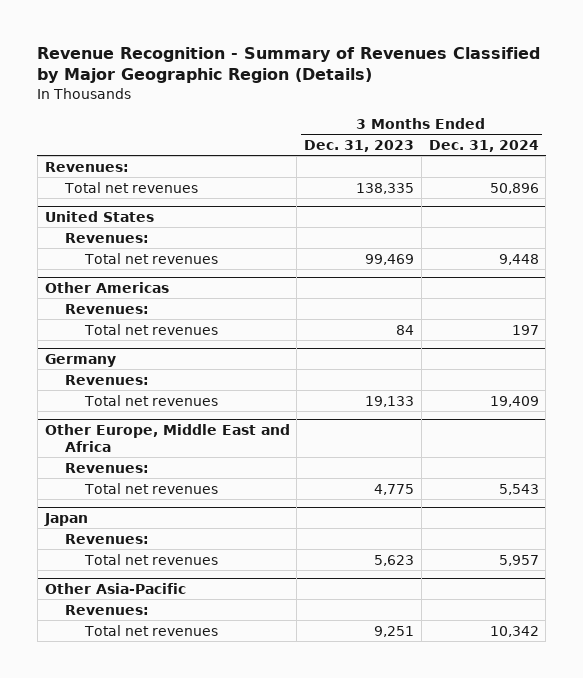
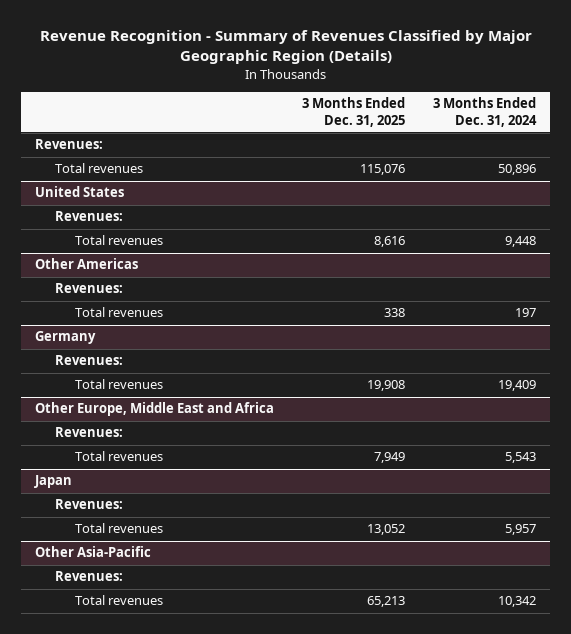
[304,139,415,152] Dec. 31, 2023 -> none
none -> [302,97,406,127] 3 Months Ended Dec. 31, 2025
[63,181,198,193] Total net revenues -> [55,163,144,174] Total revenues
[84,252,219,264] Total net revenues -> [75,235,164,246] Total revenues
[84,323,219,335] Total net revenues -> [75,307,164,318] Total revenues
[84,394,219,406] Total net revenues -> [75,379,164,390] Total revenues
[84,482,219,494] Total net revenues -> [75,451,164,462] Total revenues
[84,553,219,565] Total net revenues -> [75,523,164,534] Total revenues
[84,624,219,636] Total net revenues -> [75,595,164,606] Total revenues

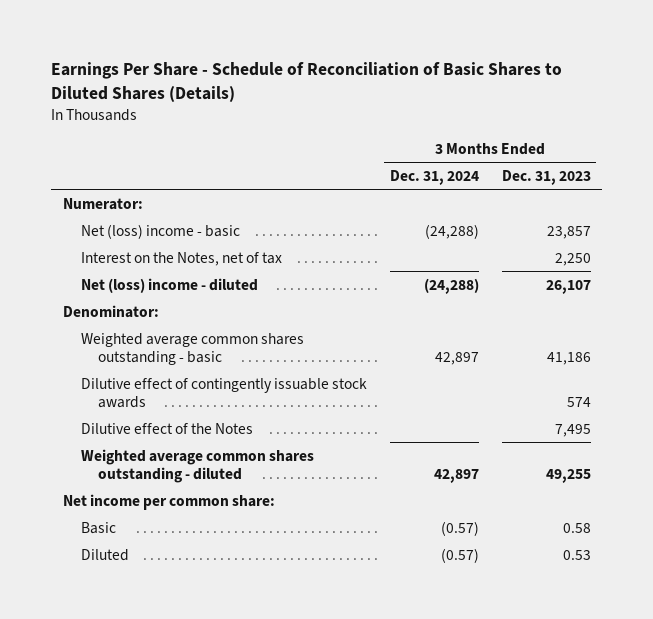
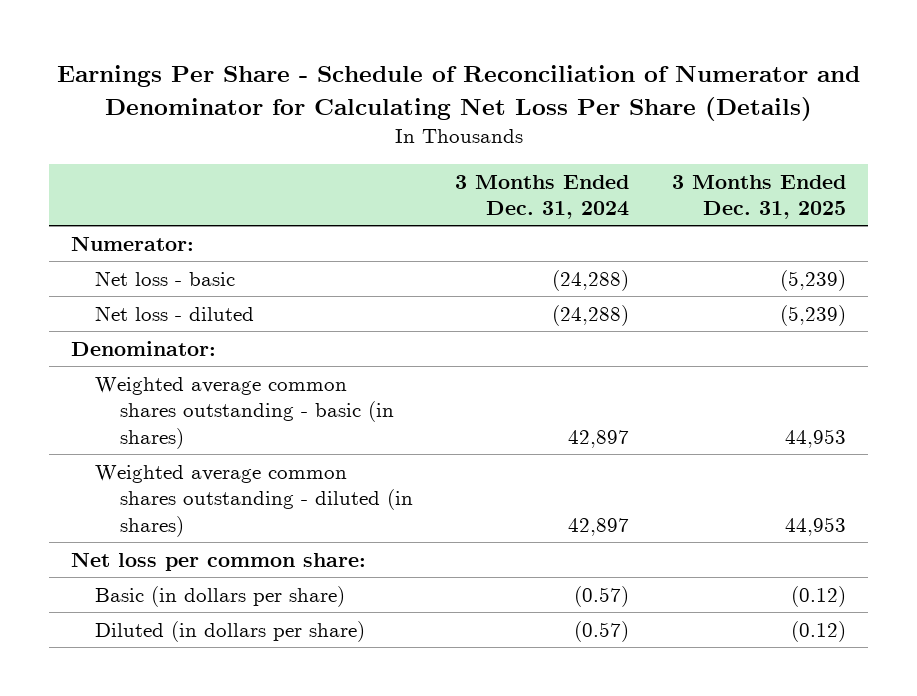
[51,62,563,103] Earnings Per Share - Schedule of Reconciliation of Basic Shares to Diluted Shares (Details) -> [56,64,860,121] Earnings Per Share - Schedule of Reconciliation of Numerator and Denominator for Calculating Net Loss Per Share (Details)
[501,169,591,185] Dec. 31, 2023 -> none
none -> [672,174,847,220] 3 Months Ended Dec. 31, 2025
[80,251,282,266] Interest on the Notes, net of tax -> none
[80,223,240,239] Net (loss) income - basic -> [95,270,236,286] Net loss - basic
[80,277,258,293] Net (loss) income - diluted -> [95,305,255,321] Net loss - diluted
[80,377,367,408] Dilutive effect of contingently issuable stock awards -> none
[80,422,253,434] Dilutive effect of the Notes -> none
[80,332,304,365] Weighted average common shares outstanding - basic -> [95,376,394,449] Weighted average common shares outstanding - basic (in shares)
[80,448,314,483] Weighted average common shares outstanding - diluted -> [95,464,413,537] Weighted average common shares outstanding - diluted (in shares)
[62,493,275,510] Net income per common share: -> [70,551,366,571] Net loss per common share:
[80,521,116,534] Basic -> [95,585,346,607] Basic (in dollars per share)
[80,548,129,561] Diluted -> [95,620,366,642] Diluted (in dollars per share)

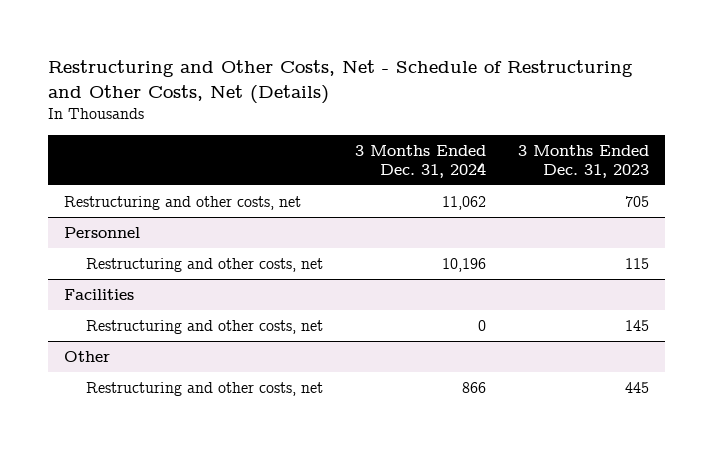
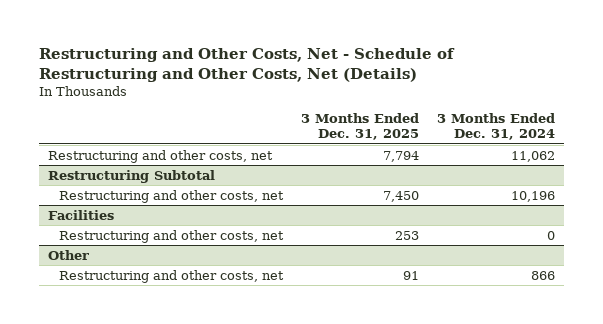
[518,144,650,178] 3 Months Ended Dec. 31, 2023 -> none
none -> [300,112,419,141] 3 Months Ended Dec. 31, 2025
[64,226,141,238] Personnel -> [48,169,216,183] Restructuring Subtotal

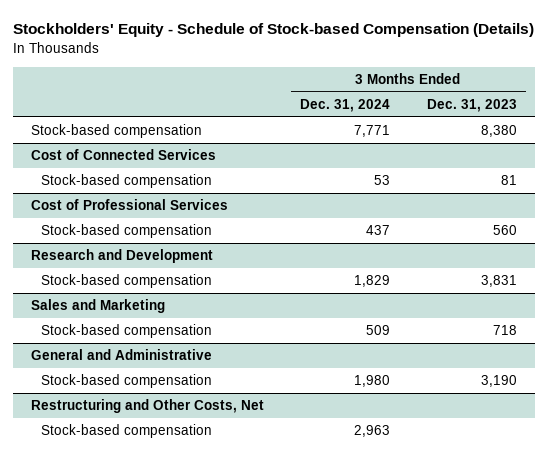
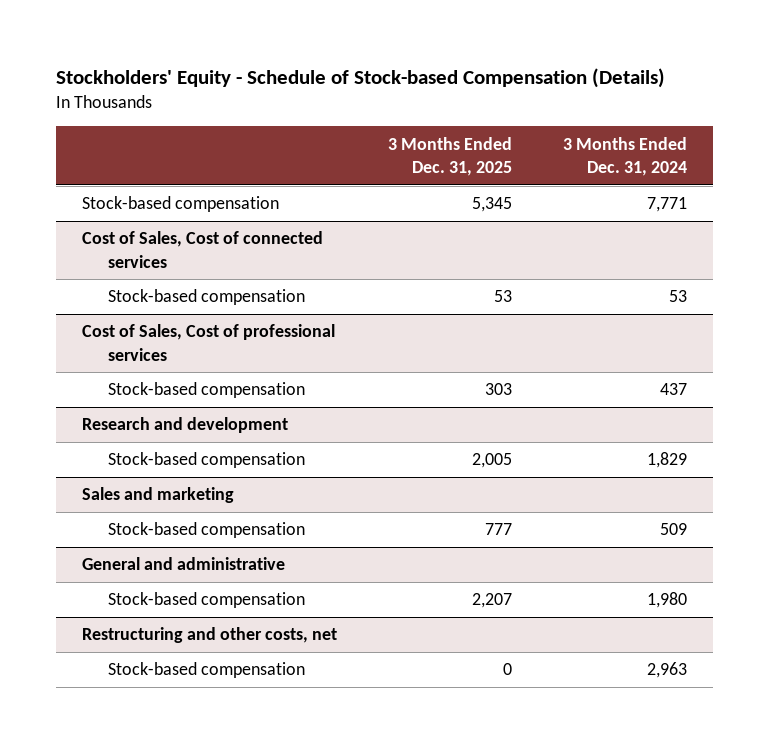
[426,98,517,112] Dec. 31, 2023 -> none
none -> [387,136,512,176] 3 Months Ended Dec. 31, 2025
[31,149,217,161] Cost of Connected Services -> [81,231,323,268] Cost of Sales, Cost of connected services
[31,199,229,211] Cost of Professional Services -> [81,324,335,361] Cost of Sales, Cost of professional services
[31,249,214,264] Research and Development -> [81,417,288,434] Research and development
[31,299,166,314] Sales and Marketing -> [81,487,234,504] Sales and marketing
[31,349,213,361] General and Administrative -> [81,557,285,571] General and administrative
[31,399,265,414] Restructuring and Other Costs, Net -> [81,627,337,644] Restructuring and other costs, net

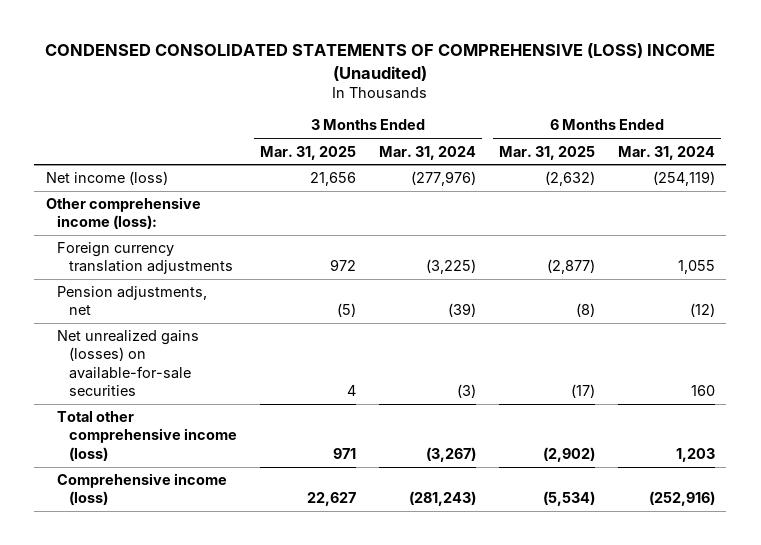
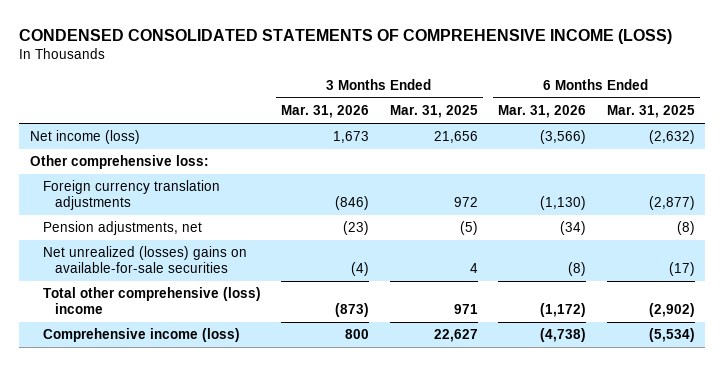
[45,43,716,81] CONDENSED CONSOLIDATED STATEMENTS OF COMPREHENSIVE (LOSS) INCOME (Unaudited) -> [19,28,673,44] CONDENSED CONSOLIDATED STATEMENTS OF COMPREHENSIVE INCOME (LOSS)
[378,145,476,160] Mar. 31, 2024 -> none
[617,145,715,160] Mar. 31, 2024 -> none
none -> [281,105,370,119] Mar. 31, 2026
none -> [498,105,587,119] Mar. 31, 2026
[45,197,201,230] Other comprehensive income (loss): -> [29,155,209,170] Other comprehensive loss:
[57,330,200,396] Net unrealized gains (losses) on available-for-sale securities -> [42,246,247,274] Net unrealized (losses) gains on available-for-sale securities
[57,411,238,461] Total other comprehensive income (loss) -> [42,287,261,315] Total other comprehensive (loss) income

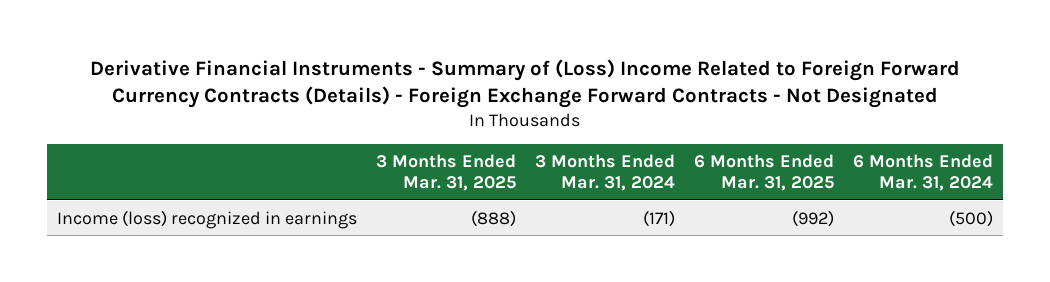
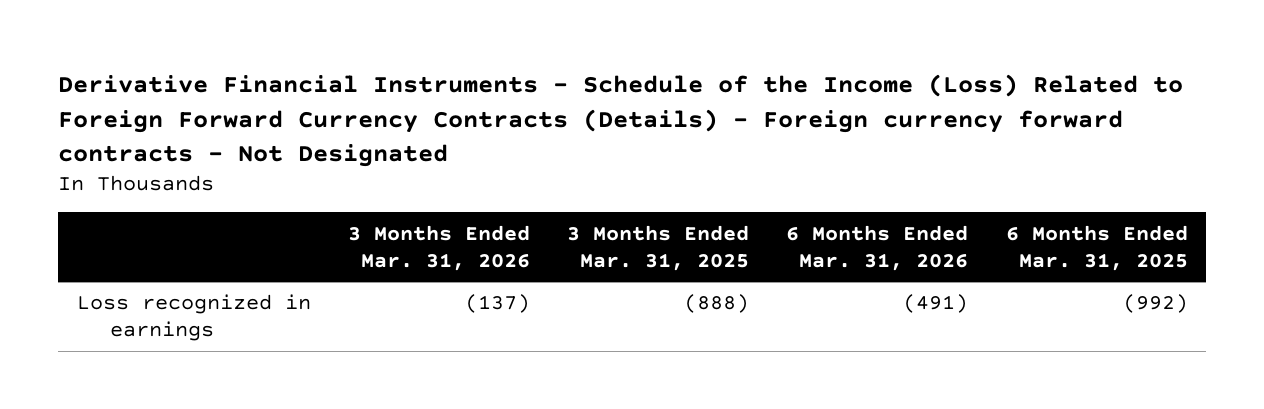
[89,58,960,109] Derivative Financial Instruments - Summary of (Loss) Income Related to Foreign Forward Currency Contracts (Details) - Foreign Exchange Forward Contracts - Not Designated -> [58,74,1184,167] Derivative Financial Instruments - Schedule of the Income (Loss) Related to Foreign Forward Currency Contracts (Details) - Foreign currency forward contracts - Not Designated
[534,154,675,192] 3 Months Ended Mar. 31, 2024 -> none
[853,154,994,192] 6 Months Ended Mar. 31, 2024 -> none
none -> [348,224,531,271] 3 Months Ended Mar. 31, 2026
none -> [786,224,969,271] 6 Months Ended Mar. 31, 2026
[56,209,357,229] Income (loss) recognized in earnings -> [76,294,311,342] Loss recognized in earnings

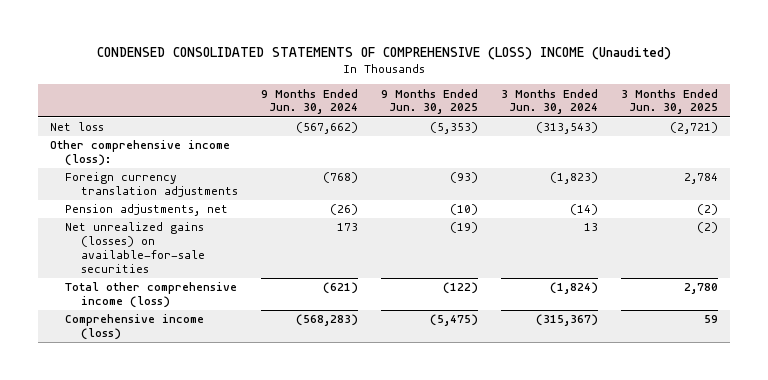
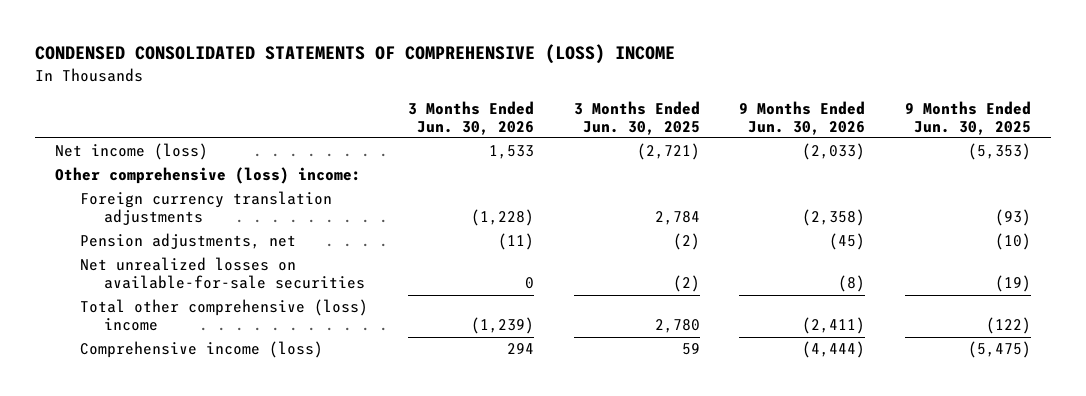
[96,46,671,60] CONDENSED CONSOLIDATED STATEMENTS OF COMPREHENSIVE (LOSS) INCOME (Unaudited) -> [35,44,676,65] CONDENSED CONSOLIDATED STATEMENTS OF COMPREHENSIVE (LOSS) INCOME
[261,88,359,115] 9 Months Ended Jun. 30, 2024 -> none
[501,88,599,115] 3 Months Ended Jun. 30, 2024 -> none
none -> [407,100,534,135] 3 Months Ended Jun. 30, 2026
none -> [739,100,866,135] 9 Months Ended Jun. 30, 2026
[49,122,104,132] Net loss -> [55,143,209,161] Net income (loss)
[49,140,230,167] Other comprehensive income (loss): -> [55,167,362,185] Other comprehensive (loss) income:
[65,222,206,273] Net unrealized gains (losses) on available-for-sale securities -> [79,257,366,290] Net unrealized losses on available-for-sale securities
[65,282,238,309] Total other comprehensive income (loss) -> [79,299,368,332] Total other comprehensive (loss) income

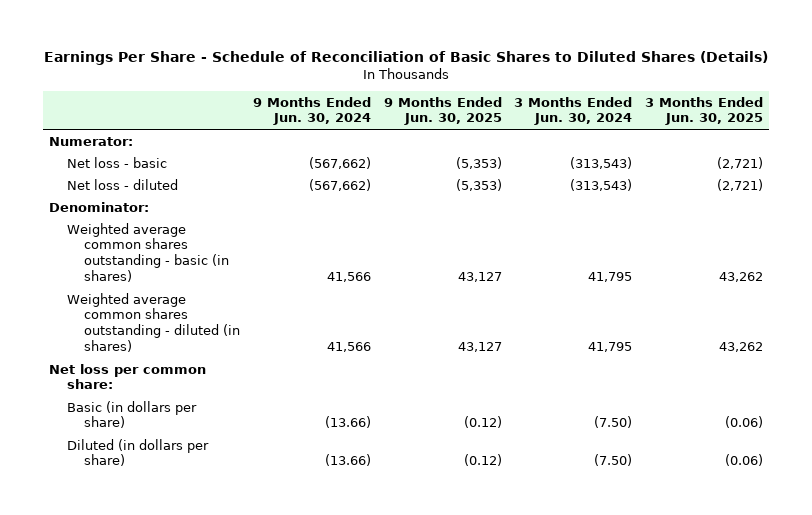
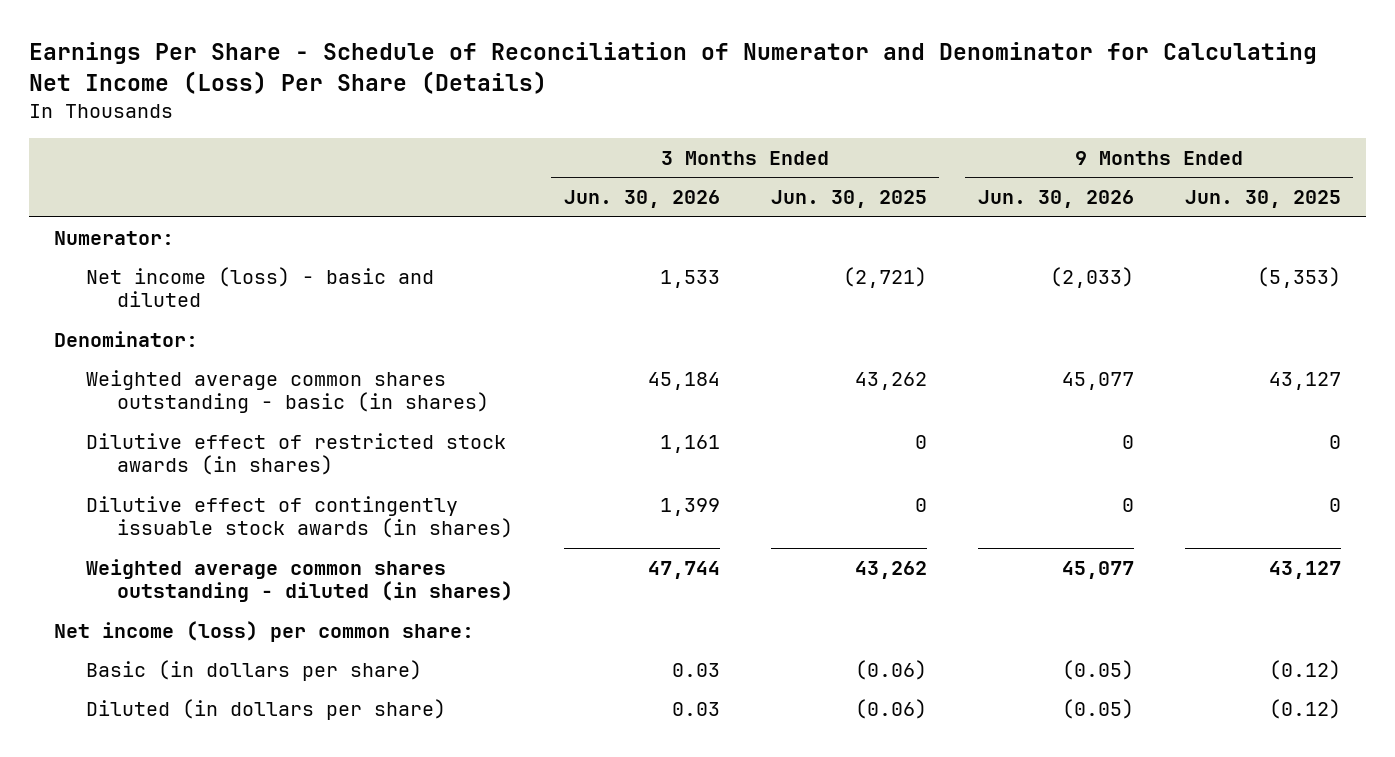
[44,50,769,65] Earnings Per Share - Schedule of Reconciliation of Basic Shares to Diluted Shares (Details) -> [28,41,1317,95] Earnings Per Share - Schedule of Reconciliation of Numerator and Denominator for Calculating Net Income (Loss) Per Share (Details)
[253,96,372,126] 9 Months Ended Jun. 30, 2024 -> none
[514,96,633,126] 3 Months Ended Jun. 30, 2024 -> none
none -> [563,190,720,209] Jun. 30, 2026
none -> [977,190,1134,209] Jun. 30, 2026
[66,156,167,168] Net loss - basic -> none
[66,178,178,190] Net loss - diluted -> [85,266,434,308] Net income (loss) - basic and diluted
none -> [85,432,506,476] Dilutive effect of restricted stock awards (in shares)
none -> [85,495,513,539] Dilutive effect of contingently issuable stock awards (in shares)
[49,363,207,390] Net loss per common share: -> [54,620,475,642] Net income (loss) per common share:

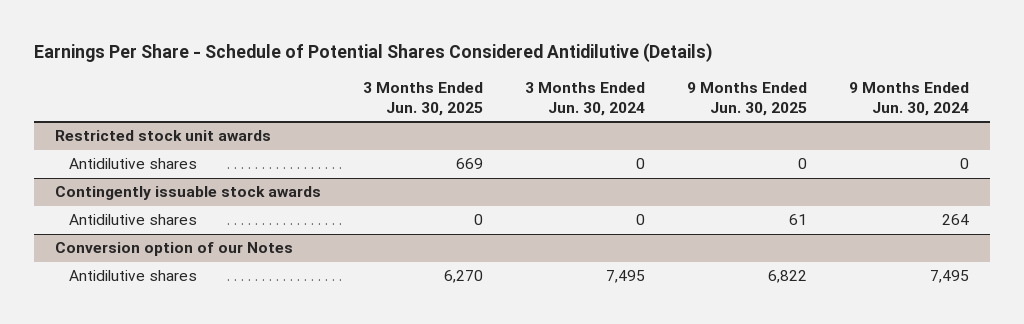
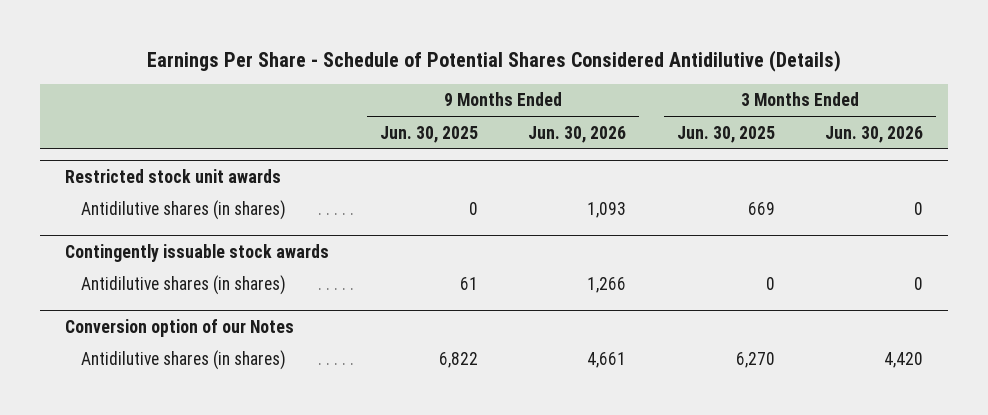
[525,81,646,116] 3 Months Ended Jun. 30, 2024 -> none
[848,81,969,116] 9 Months Ended Jun. 30, 2024 -> none
none -> [528,125,627,143] Jun. 30, 2026
none -> [825,125,924,143] Jun. 30, 2026
[68,158,197,170] Antidilutive shares -> [81,200,287,221] Antidilutive shares (in shares)
[68,214,197,226] Antidilutive shares -> [81,275,287,296] Antidilutive shares (in shares)
[68,270,197,282] Antidilutive shares -> [81,350,287,371] Antidilutive shares (in shares)

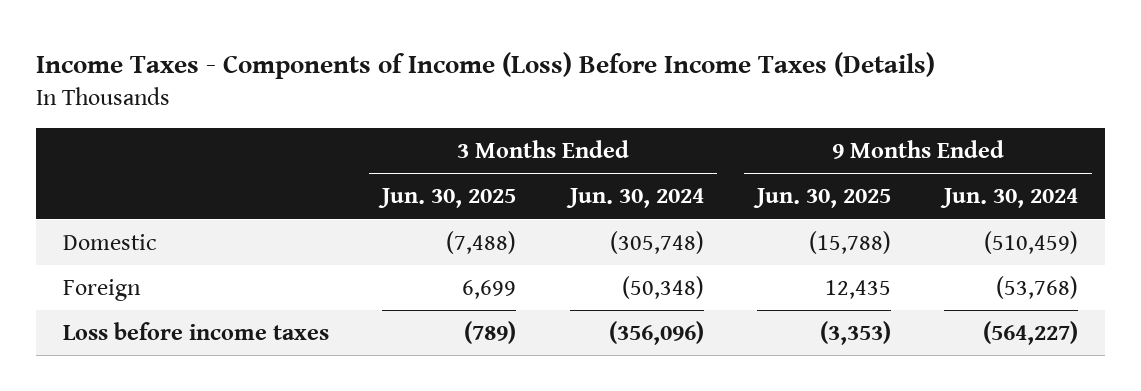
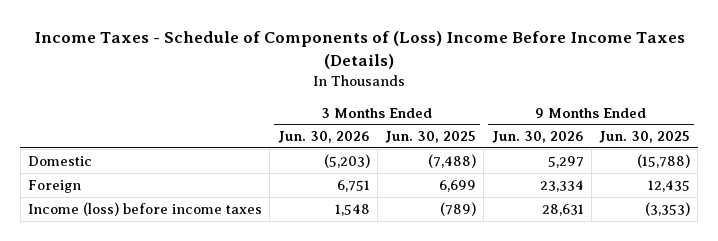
[36,51,936,79] Income Taxes - Components of Income (Loss) Before Income Taxes (Details) -> [34,31,686,70] Income Taxes - Schedule of Components of (Loss) Income Before Income Taxes (Details)
[565,188,704,209] Jun. 30, 2024 -> none
[940,188,1079,209] Jun. 30, 2024 -> none
none -> [277,131,370,144] Jun. 30, 2026
none -> [491,131,584,144] Jun. 30, 2026
[63,321,330,340] Loss before income taxes -> [28,201,263,216] Income (loss) before income taxes

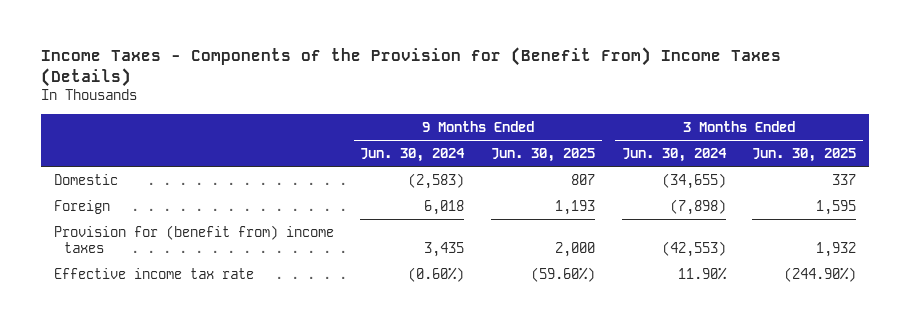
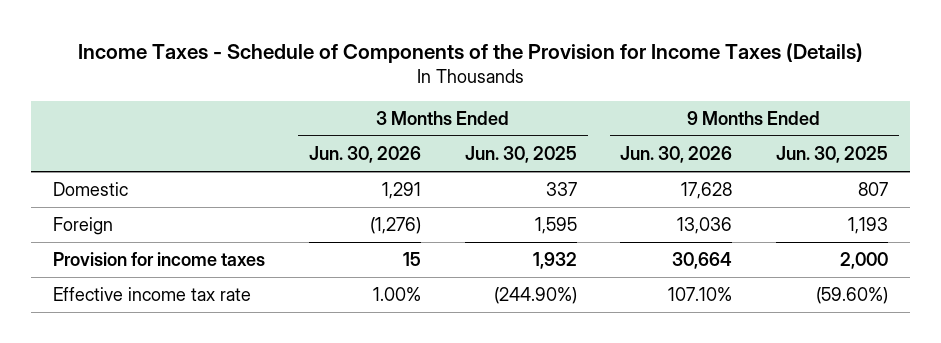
[40,47,781,88] Income Taxes - Components of the Provision for (Benefit From) Income Taxes (Details) -> [77,42,863,63] Income Taxes - Schedule of Components of the Provision for Income Taxes (Details)
[360,147,466,162] Jun. 30, 2024 -> none
[621,147,727,162] Jun. 30, 2024 -> none
none -> [308,146,421,164] Jun. 30, 2026
none -> [620,146,733,164] Jun. 30, 2026
[53,224,334,253] Provision for (benefit from) income taxes -> [52,252,265,267] Provision for income taxes

